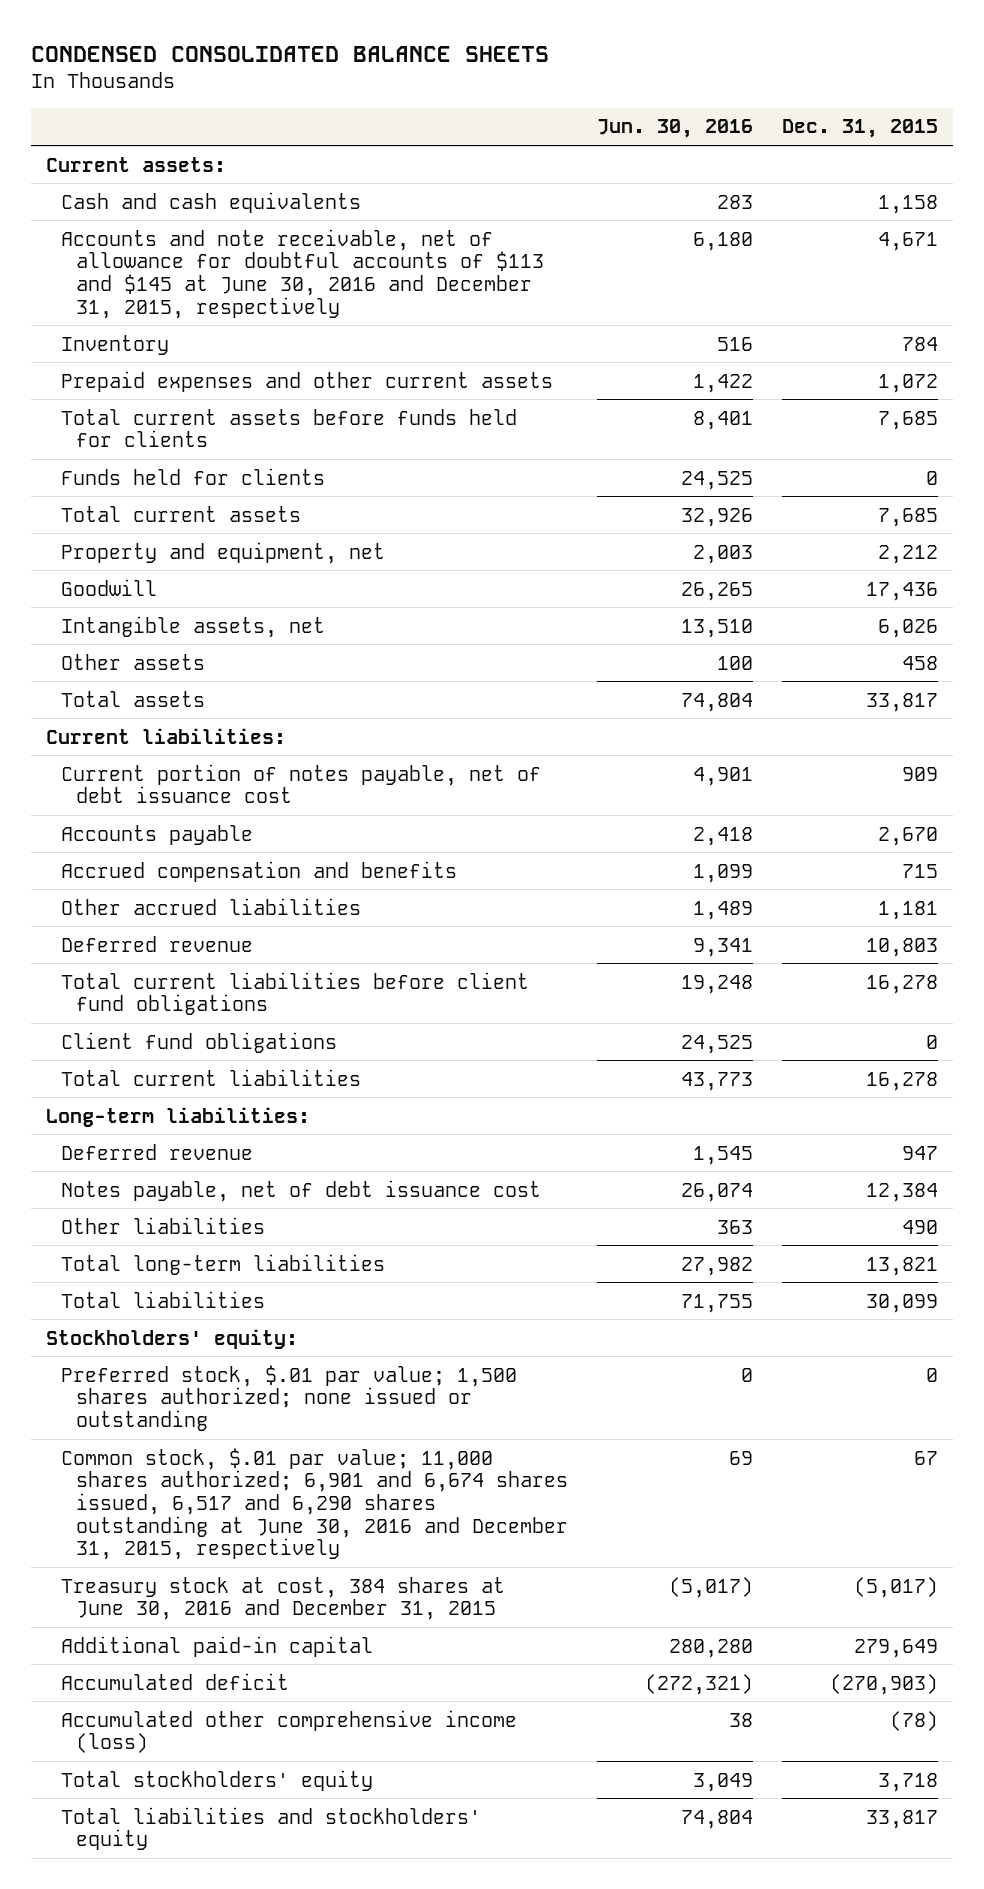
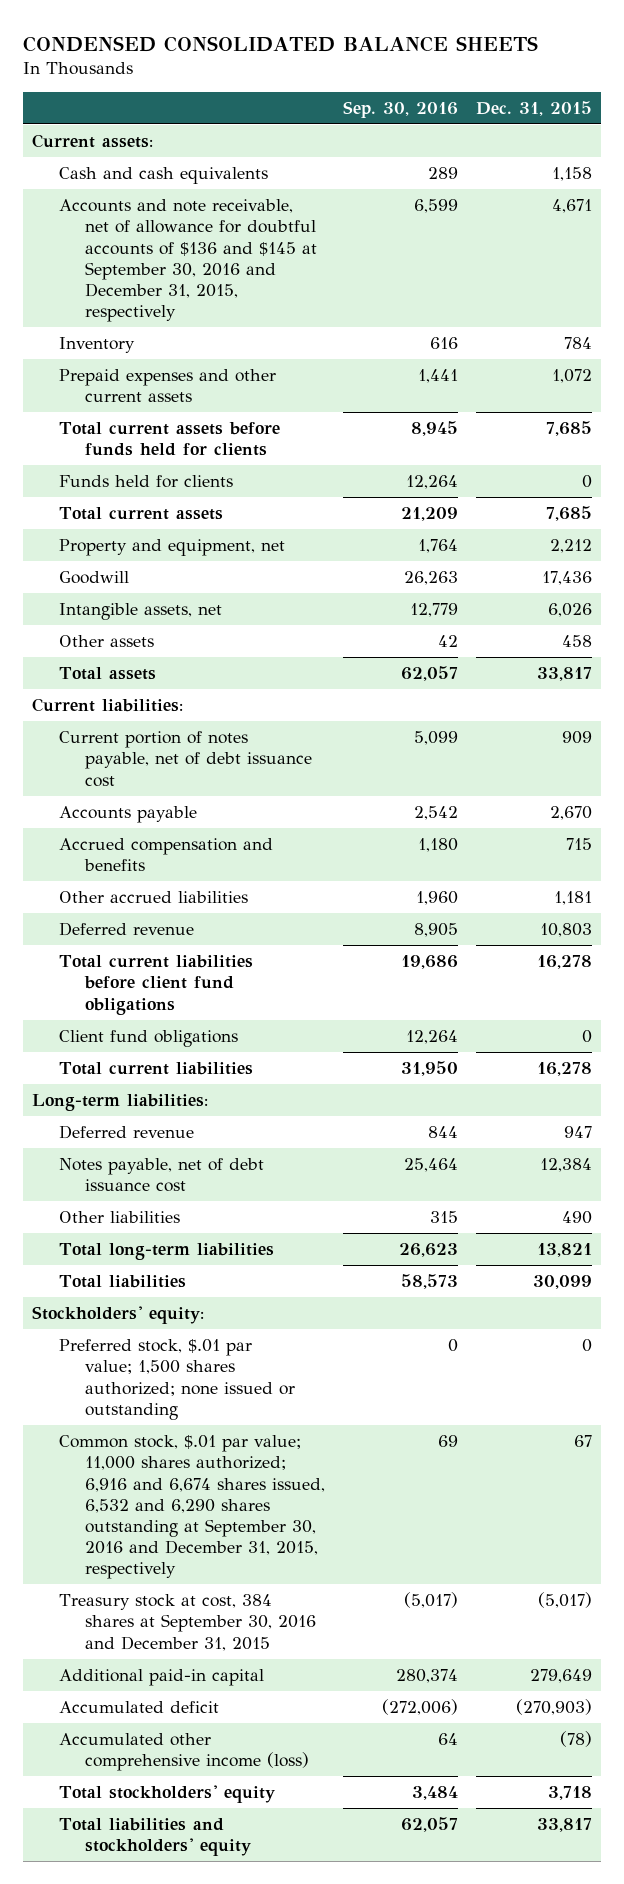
[597,119,754,139] Jun. 30, 2016 -> none
none -> [342,100,458,118] Sep. 30, 2016
[60,228,545,319] Accounts and note receivable, net of allowance for doubtful accounts of $113 and $145 at June 30, 2016 and December 31, 2015, respectively -> [58,199,318,323] Accounts and note receivable, net of allowance for doubtful accounts of $136 and $145 at September 30, 2016 and December 31, 2015, respectively
[60,1447,569,1561] Common stock, $.01 par value; 11,000 shares authorized; 6,901 and 6,674 shares issued, 6,517 and 6,290 shares outstanding at June 30, 2016 and December 31, 2015, respectively -> [58,1435,326,1580] Common stock, $.01 par value; 11,000 shares authorized; 6,916 and 6,674 shares issued, 6,532 and 6,290 shares outstanding at September 30, 2016 and December 31, 2015, respectively
[60,1576,505,1621] Treasury stock at cost, 384 shares at June 30, 2016 and December 31, 2015 -> [58,1594,317,1651] Treasury stock at cost, 384 shares at September 30, 2016 and December 31, 2015

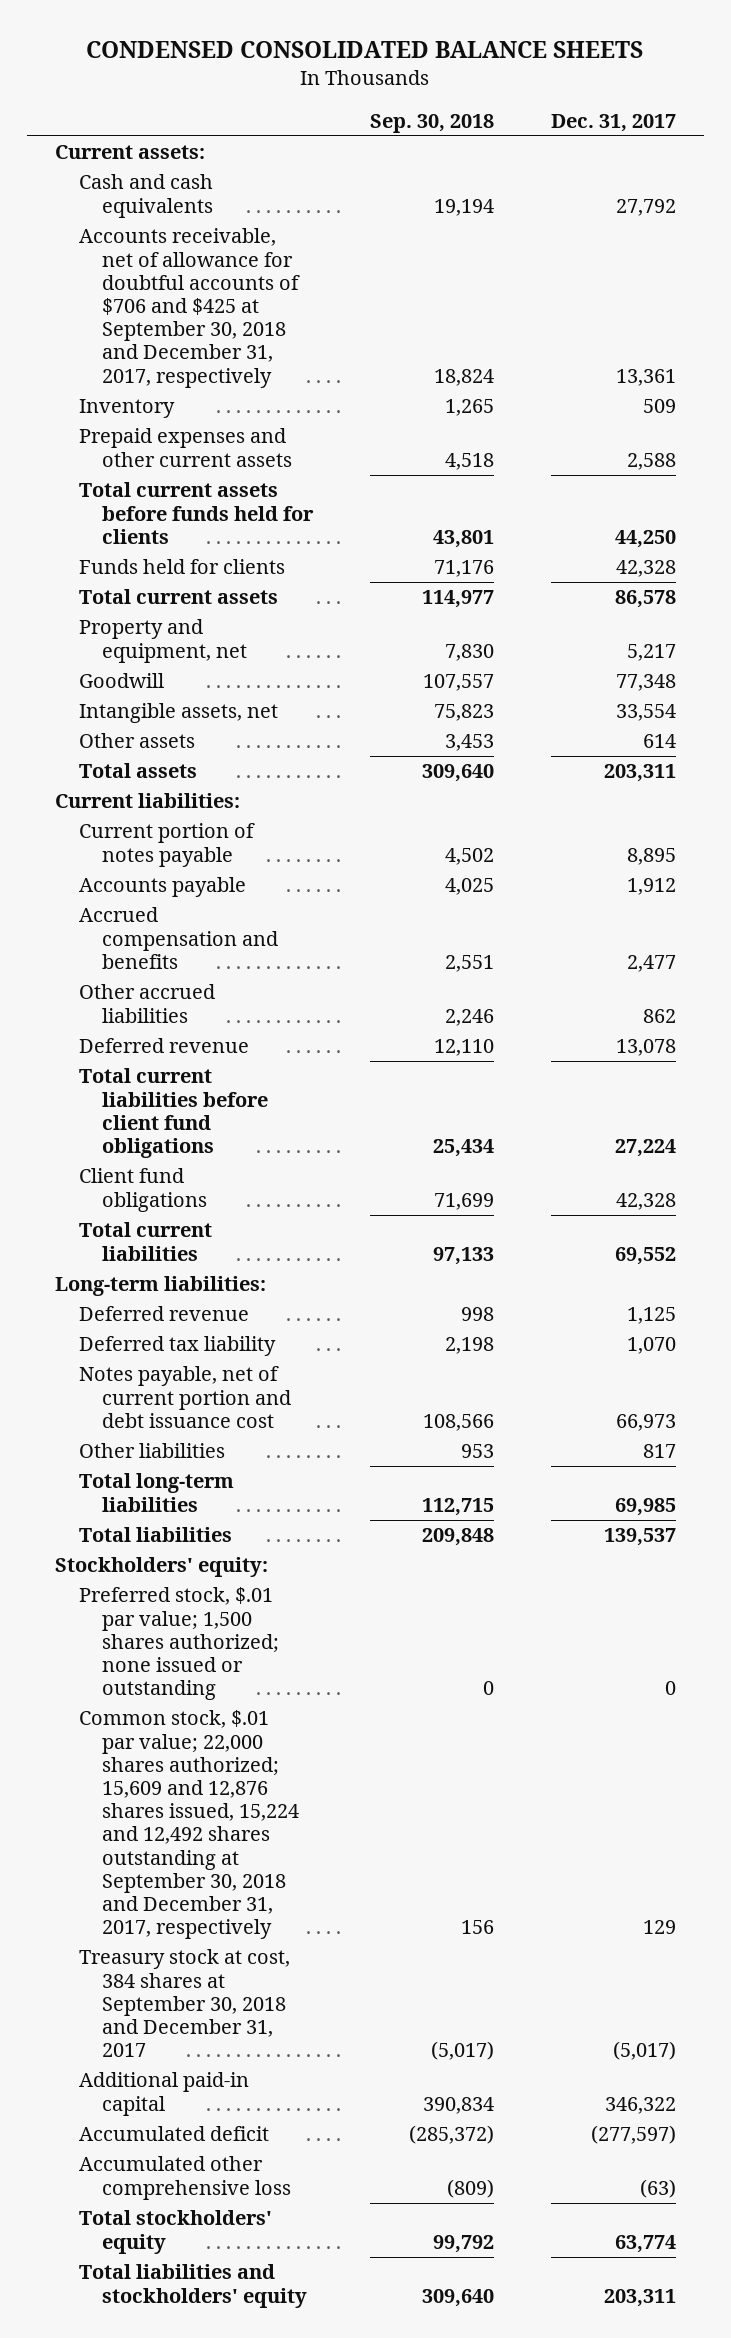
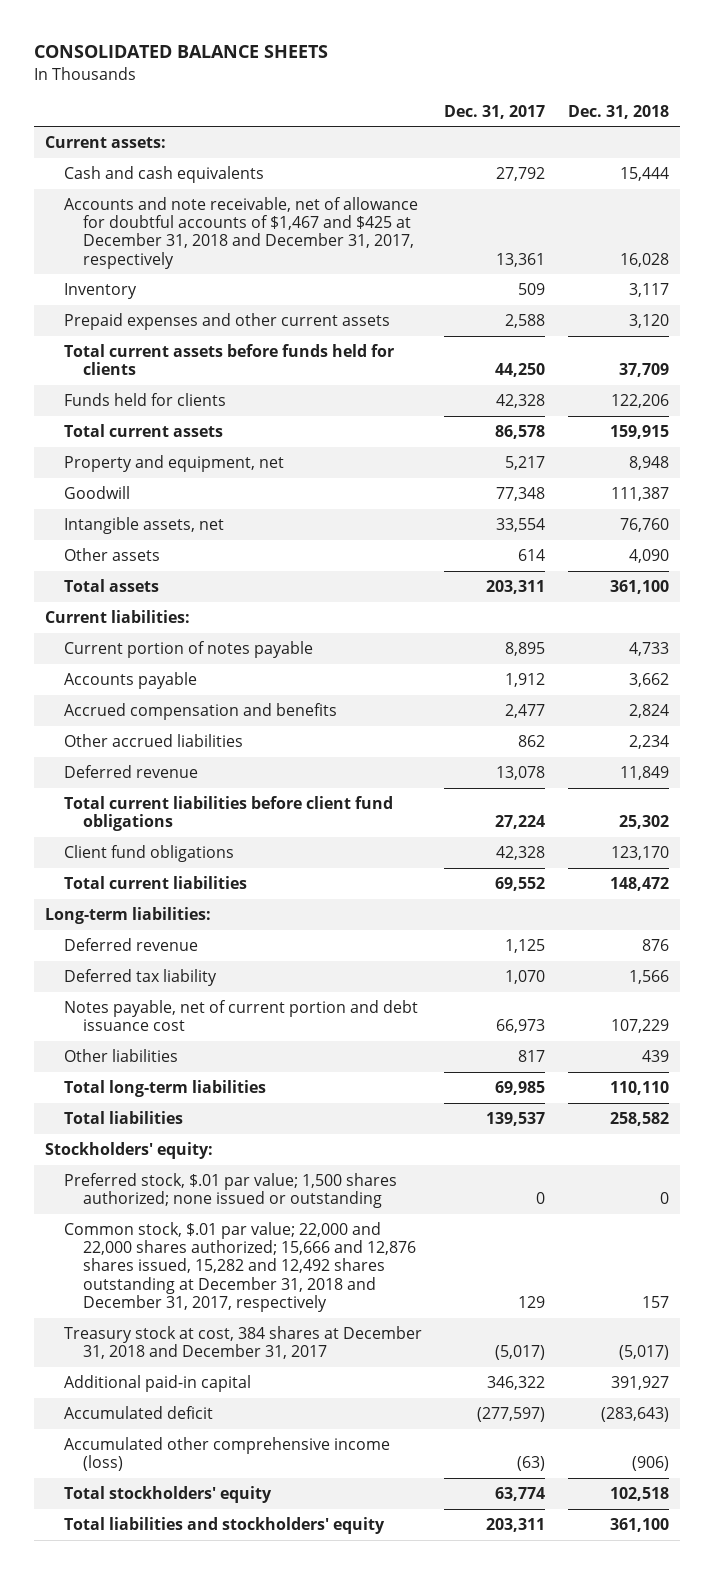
[86,40,644,58] CONDENSED CONSOLIDATED BALANCE SHEETS -> [33,45,328,59] CONSOLIDATED BALANCE SHEETS
[369,113,494,133] Sep. 30, 2018 -> none
none -> [567,104,669,119] Dec. 31, 2018
[78,228,301,388] Accounts receivable, net of allowance for doubtful accounts of $706 and $425 at September 30, 2018 and December 31, 2017, respectively -> [64,196,419,269] Accounts and note receivable, net of allowance for doubtful accounts of $1,467 and $425 at December 31, 2018 and December 31, 2017, respectively
[78,1710,300,1940] Common stock, $.01 par value; 22,000 shares authorized; 15,609 and 12,876 shares issued, 15,224 and 12,492 shares outstanding at September 30, 2018 and December 31, 2017, respectively -> [64,1221,417,1312] Common stock, $.01 par value; 22,000 and 22,000 shares authorized; 15,666 and 12,876 shares issued, 15,282 and 12,492 shares outstanding at December 31, 2018 and December 31, 2017, respectively
[78,1949,290,2058] Treasury stock at cost, 384 shares at September 30, 2018 and December 31, 2017 -> [64,1325,423,1360] Treasury stock at cost, 384 shares at December 31, 2018 and December 31, 2017
[78,2156,292,2200] Accumulated other comprehensive loss -> [64,1436,391,1472] Accumulated other comprehensive income (loss)

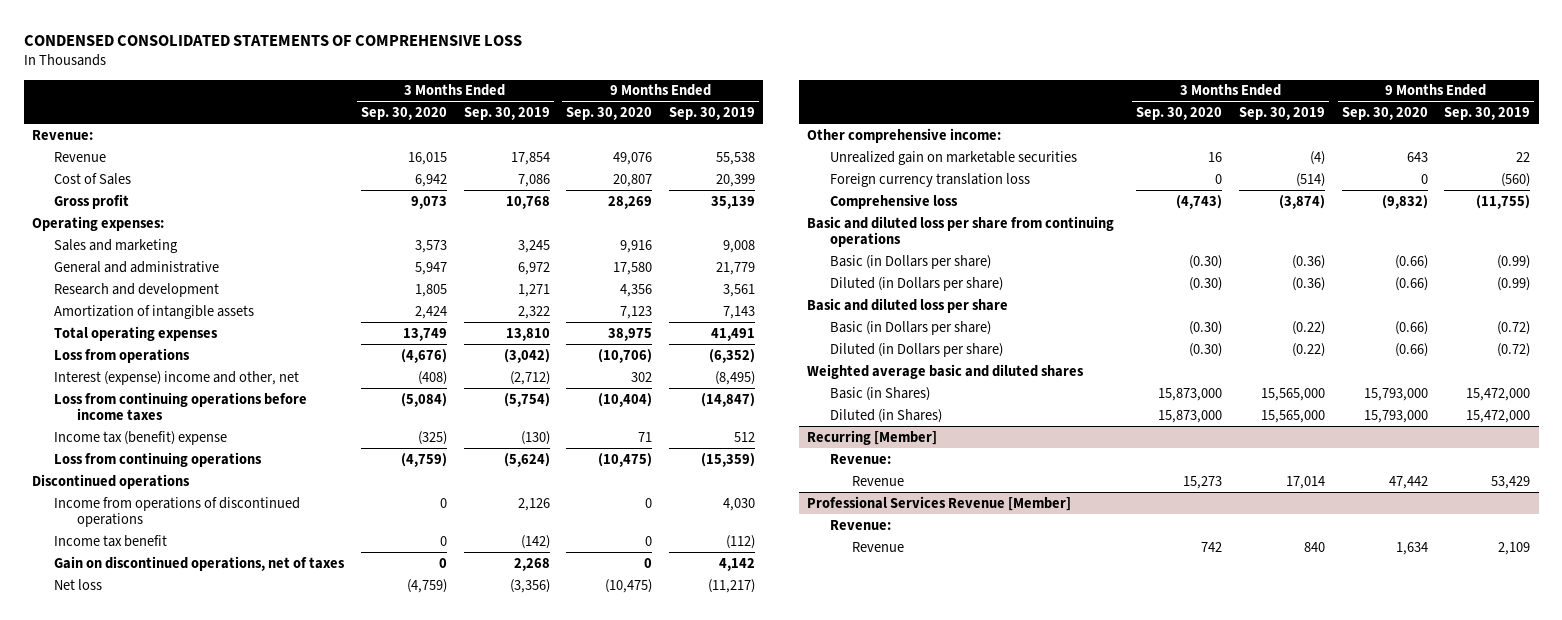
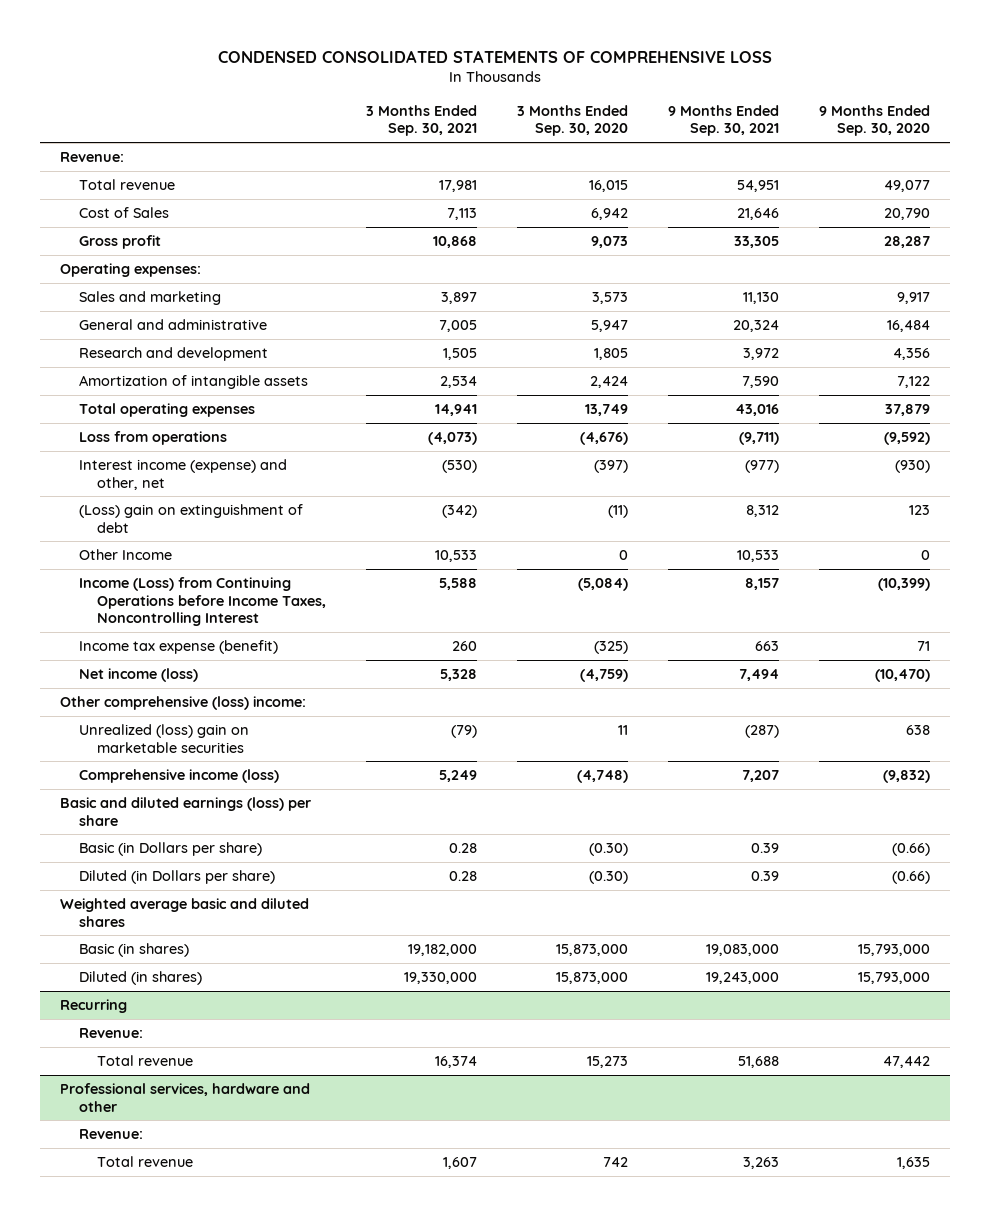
[463,106,550,120] Sep. 30, 2019 -> none
[668,106,755,120] Sep. 30, 2019 -> none
none -> [366,104,478,137] 3 Months Ended Sep. 30, 2021
none -> [667,104,779,137] 9 Months Ended Sep. 30, 2021
[54,151,107,162] Revenue -> [78,179,175,191] Total revenue
[613,151,653,165] 49,076 -> [883,180,930,193] 49,077
[613,173,653,187] 20,807 -> [883,208,930,221] 20,790
[608,195,653,209] 28,269 -> [883,236,930,249] 28,287
[620,239,653,253] 9,916 -> [896,292,930,305] 9,917
[613,261,653,275] 17,580 -> [886,320,930,333] 16,484
[54,451,263,467] Loss from continuing operations -> none
[32,473,191,489] Discontinued operations -> none
[54,496,301,528] Income from operations of discontinued operations -> none
[54,534,168,547] Income tax benefit -> none
[54,555,346,571] Gain on discontinued operations, net of taxes -> none
[829,172,1030,187] Foreign currency translation loss -> none
[807,215,1115,248] Basic and diluted loss per share from continuing operations -> none
[829,254,991,269] Basic (in Dollars per share) -> none
[829,276,1003,291] Diluted (in Dollars per share) -> none
[620,305,653,319] 7,123 -> [896,376,930,389] 7,122
[608,327,653,341] 38,975 -> [884,404,930,417] 37,879
[598,348,653,363] (10,706) -> [883,432,930,446] (9,592)
[54,370,300,385] Interest (expense) income and other, net -> [78,459,287,490] Interest income (expense) and other, net
[418,370,448,385] (408) -> [594,460,629,474] (397)
[631,371,653,382] 302 -> [894,460,930,474] (930)
none -> [78,504,303,533] (Loss) gain on extinguishment of debt
none -> [78,549,172,561] Other Income
[54,391,308,422] Loss from continuing operations before income taxes -> [78,577,327,626] Income (Loss) from Continuing Operations before Income Taxes, Noncontrolling Interest
[598,392,653,407] (10,404) -> [877,578,930,592] (10,399)
[54,430,228,445] Income tax (benefit) expense -> [78,640,278,655] Income tax expense (benefit)
[54,578,103,590] Net loss -> [78,668,198,683] Net income (loss)
[605,578,653,593] (10,475) -> [874,669,930,683] (10,470)
[807,127,1002,143] Other comprehensive income: -> [60,696,307,711] Other comprehensive (loss) income:
[829,150,1077,165] Unrealized gain on marketable securities -> [78,724,249,753] Unrealized (loss) gain on marketable securities
[1208,151,1223,162] 16 -> [618,725,629,736] 11
[1406,151,1428,162] 643 -> [905,725,930,736] 638
[829,193,958,209] Comprehensive loss -> [78,769,279,784] Comprehensive income (loss)
[1176,194,1223,209] (4,743) -> [577,770,629,784] (4,748)
[807,297,1009,313] Basic and diluted loss per share -> [60,797,312,826] Basic and diluted earnings (loss) per share
[829,386,930,401] Basic (in Shares) -> [78,943,189,958] Basic (in shares)
[829,408,942,423] Diluted (in Shares) -> [78,971,202,986] Diluted (in shares)
[807,429,938,445] Recurring [Member] -> [60,999,128,1014] Recurring
[852,475,905,486] Revenue -> [97,1055,194,1067] Total revenue
[807,495,1072,511] Professional Services Revenue [Member] -> [60,1083,311,1112] Professional services, hardware and other
[852,541,905,552] Revenue -> [97,1156,194,1168] Total revenue
[1395,541,1428,555] 1,634 -> [896,1157,930,1170] 1,635

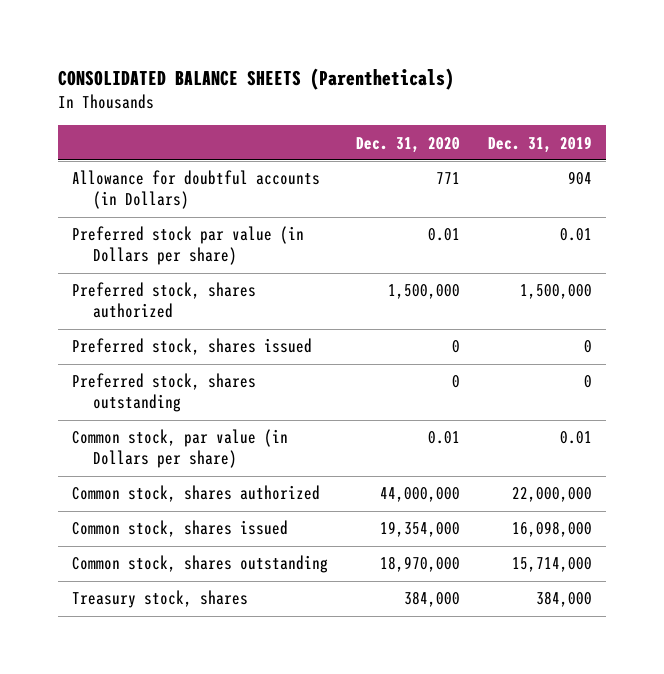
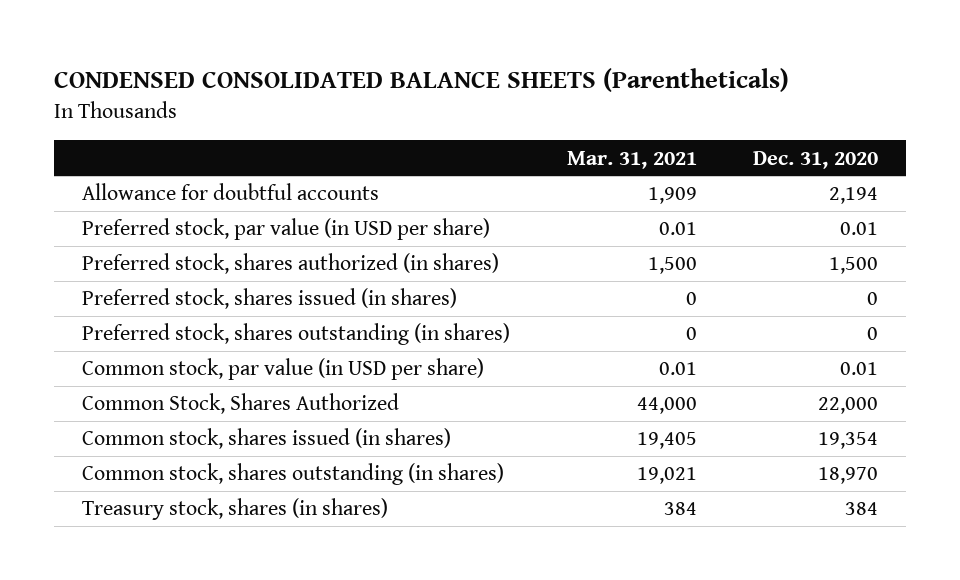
[58,67,455,90] CONSOLIDATED BALANCE SHEETS (Parentheticals) -> [53,68,789,93] CONDENSED CONSOLIDATED BALANCE SHEETS (Parentheticals)
[488,135,593,153] Dec. 31, 2019 -> none
none -> [566,150,697,169] Mar. 31, 2021
[72,170,321,210] Allowance for doubtful accounts (in Dollars) -> [82,183,380,201] Allowance for doubtful accounts
[436,172,461,185] 771 -> [829,187,879,205] 2,194
[72,226,305,266] Preferred stock par value (in Dollars per share) -> [82,218,491,241] Preferred stock, par value (in USD per share)
[72,282,257,319] Preferred stock, shares authorized -> [82,253,500,275] Preferred stock, shares authorized (in shares)
[388,284,461,300] 1,500,000 -> [829,257,879,275] 1,500
[72,338,313,356] Preferred stock, shares issued -> [82,288,458,310] Preferred stock, shares issued (in shares)
[72,373,257,413] Preferred stock, shares outstanding -> [82,323,511,346] Preferred stock, shares outstanding (in shares)
[72,429,289,469] Common stock, par value (in Dollars per share) -> [82,358,485,381] Common stock, par value (in USD per share)
[72,485,321,503] Common stock, shares authorized -> [82,393,400,415] Common Stock, Shares Authorized
[380,487,461,503] 44,000,000 -> [818,397,879,415] 22,000
[72,520,289,538] Common stock, shares issued -> [82,428,452,450] Common stock, shares issued (in shares)
[380,521,461,538] 19,354,000 -> [818,432,879,450] 19,354
[72,555,329,574] Common stock, shares outstanding -> [82,463,505,486] Common stock, shares outstanding (in shares)
[380,556,461,573] 18,970,000 -> [818,467,879,485] 18,970
[72,590,249,609] Treasury stock, shares -> [82,498,389,521] Treasury stock, shares (in shares)
[404,591,461,608] 384,000 -> [845,502,879,516] 384

